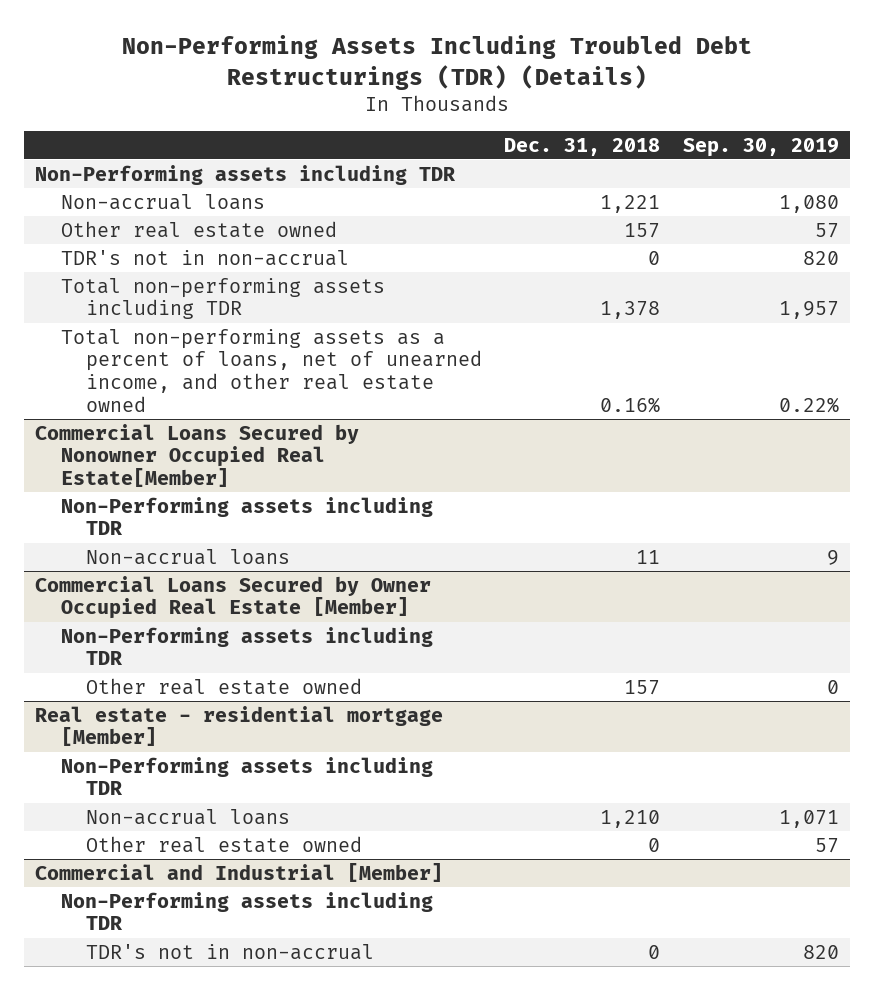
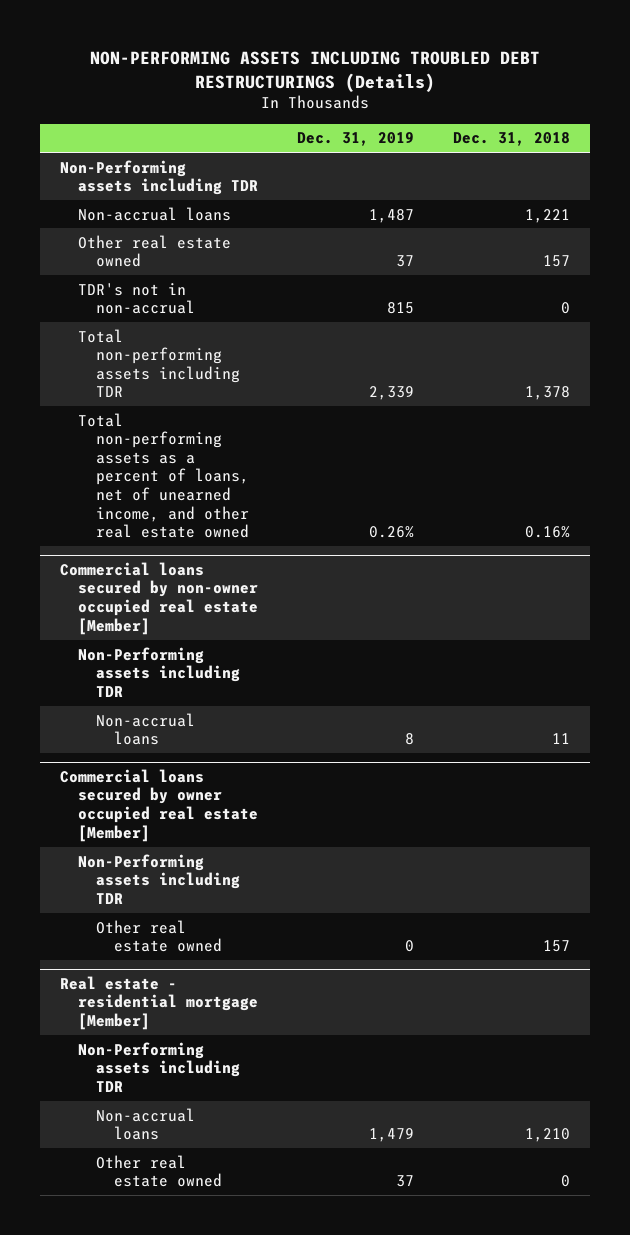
[122,35,753,90] Non-Performing Assets Including Troubled Debt Restructurings (TDR) (Details) -> [90,51,541,92] NON-PERFORMING ASSETS INCLUDING TROUBLED DEBT RESTRUCTURINGS (Details)
[682,137,839,157] Sep. 30, 2019 -> none
none -> [297,132,415,147] Dec. 31, 2019
[35,423,360,488] Commercial Loans Secured by Nonowner Occupied Real Estate[Member] -> [59,561,258,635] Commercial loans secured by non-owner occupied real estate [Member]
[35,575,432,620] Commercial Loans Secured by Owner Occupied Real Estate [Member] -> [59,768,258,842] Commercial loans secured by owner occupied real estate [Member]
[35,862,444,882] Commercial and Industrial [Member] -> none
[60,891,433,931] Non-Performing assets including TDR -> none
[85,943,374,960] TDR's not in non-accrual -> none

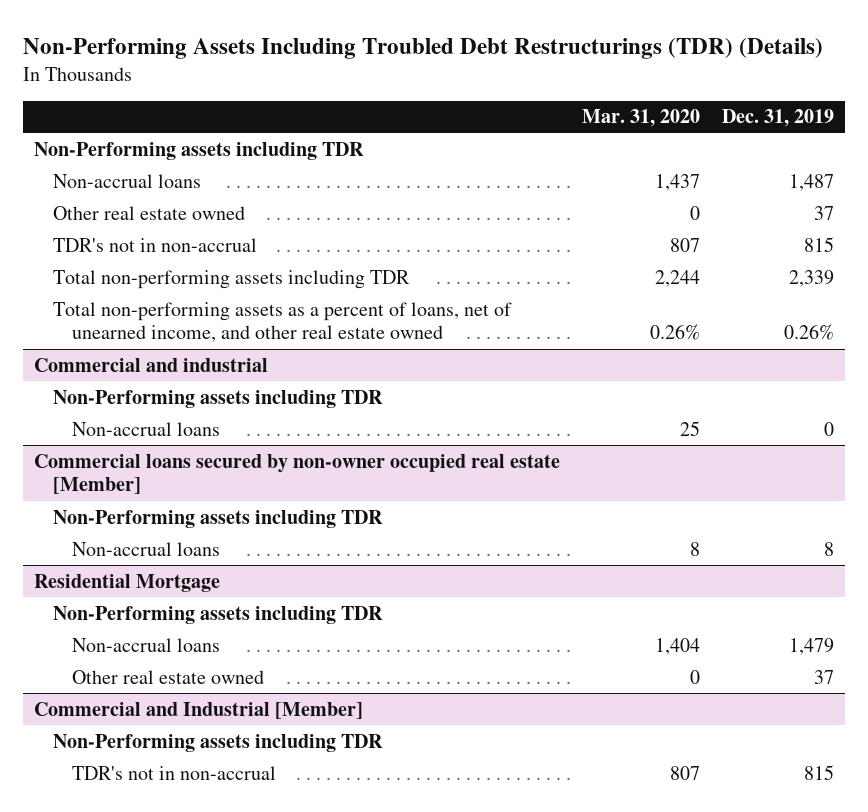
[90,51,541,92] NON-PERFORMING ASSETS INCLUDING TROUBLED DEBT RESTRUCTURINGS (Details) -> [22,37,823,59] Non-Performing Assets Including Troubled Debt Restructurings (TDR) (Details)
[453,132,571,147] Dec. 31, 2018 -> none
none -> [581,109,700,128] Mar. 31, 2020
none -> [33,357,268,372] Commercial and industrial
none -> [53,389,384,408] Non-Performing assets including TDR
none -> [72,421,221,436] Non-accrual loans
[59,768,258,842] Commercial loans secured by owner occupied real estate [Member] -> none
[77,853,240,904] Non-Performing assets including TDR -> none
[95,919,222,953] Other real estate owned -> none
[59,975,258,1031] Real estate - residential mortgage [Member] -> [33,573,220,592] Residential Mortgage
none -> [33,701,363,719] Commercial and Industrial [Member]
none -> [53,733,384,752] Non-Performing assets including TDR
none -> [72,765,277,780] TDR's not in non-accrual

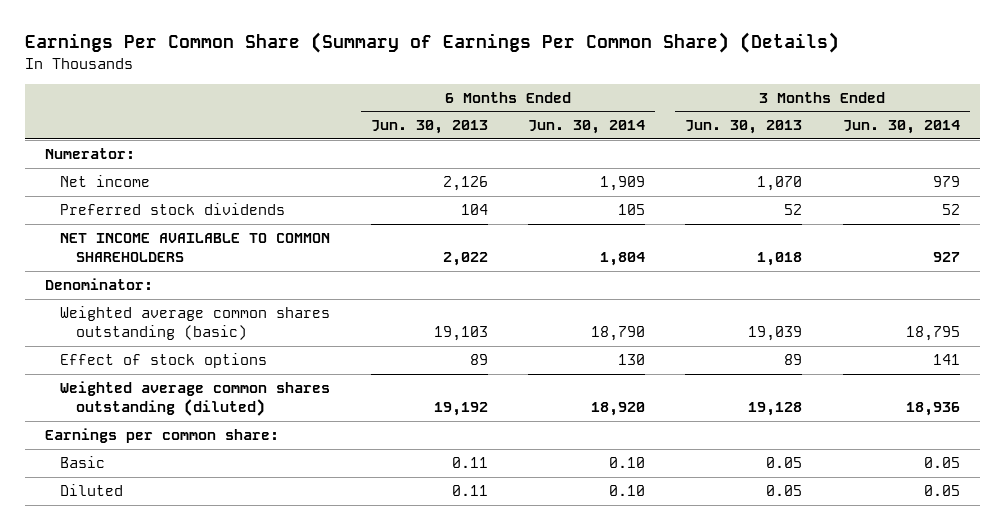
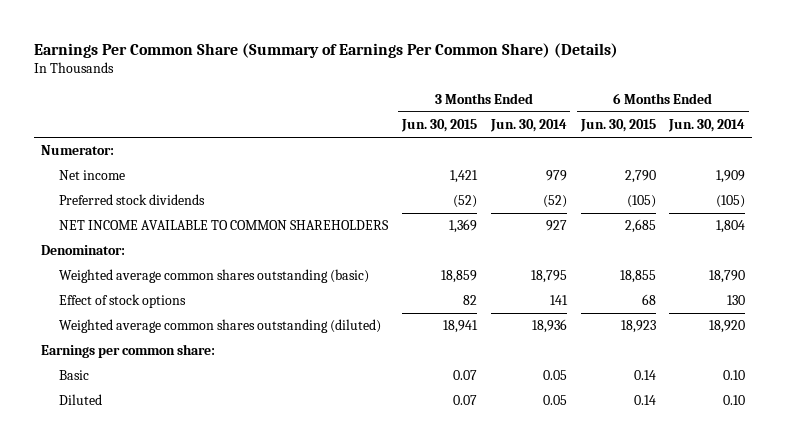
[370,120,488,135] Jun. 30, 2013 -> none
[685,120,803,135] Jun. 30, 2013 -> none
none -> [400,119,477,133] Jun. 30, 2015
none -> [579,119,656,133] Jun. 30, 2015
[618,204,646,216] 105 -> [716,195,746,209] (105)
[941,204,960,216] 52 -> [542,195,567,209] (52)

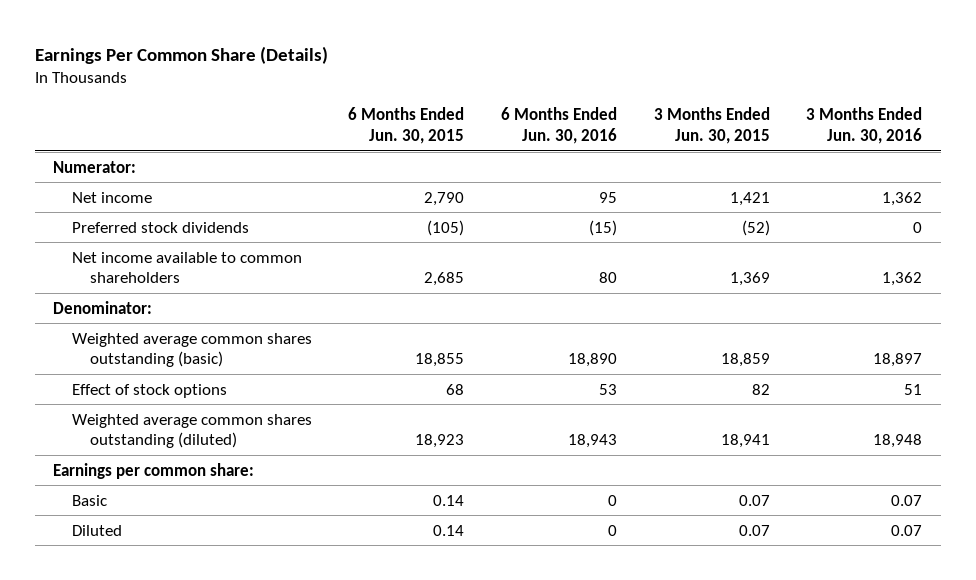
[34,43,619,59] Earnings Per Common Share (Summary of Earnings Per Common Share) (Details) -> [35,45,329,64] Earnings Per Common Share (Details)
[489,119,567,133] Jun. 30, 2014 -> none
[668,119,746,133] Jun. 30, 2014 -> none
none -> [501,106,618,144] 6 Months Ended Jun. 30, 2016
none -> [806,106,923,144] 3 Months Ended Jun. 30, 2016
[59,220,390,231] NET INCOME AVAILABLE TO COMMON SHAREHOLDERS -> [71,251,302,284] Net income available to common shareholders

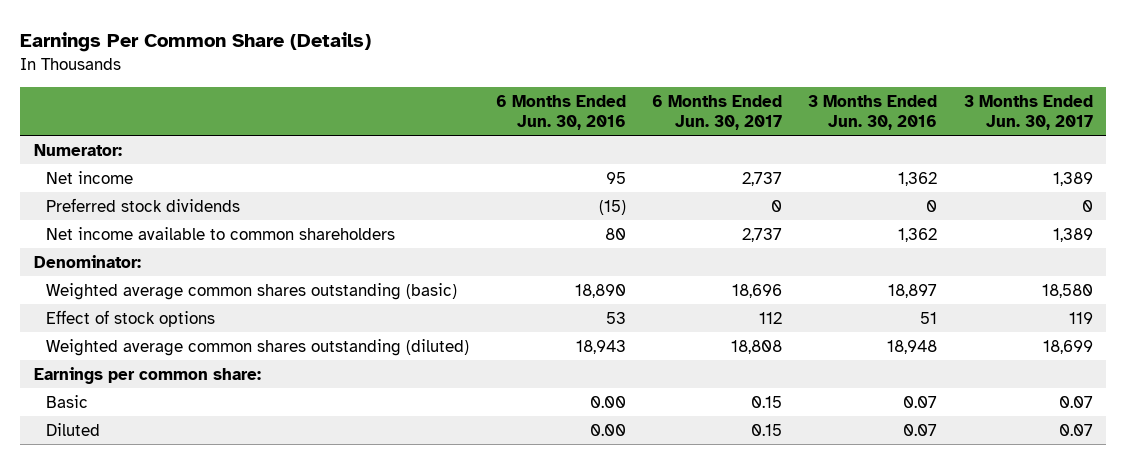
[348,106,465,144] 6 Months Ended Jun. 30, 2015 -> none
[653,106,770,144] 3 Months Ended Jun. 30, 2015 -> none
none -> [652,95,783,131] 6 Months Ended Jun. 30, 2017
none -> [963,95,1093,131] 3 Months Ended Jun. 30, 2017
[608,494,618,506] 0 -> [589,395,626,408] 0.00
[608,524,618,536] 0 -> [589,423,626,436] 0.00

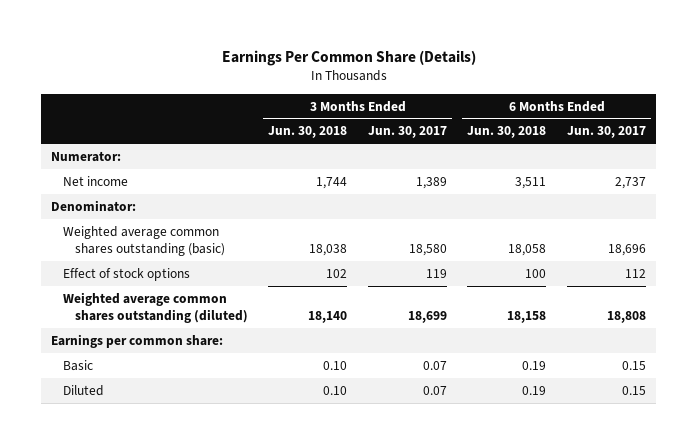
[495,95,626,131] 6 Months Ended Jun. 30, 2016 -> none
[808,95,938,131] 3 Months Ended Jun. 30, 2016 -> none
none -> [268,126,348,139] Jun. 30, 2018
none -> [467,126,547,139] Jun. 30, 2018
[46,197,241,212] Preferred stock dividends -> none
[46,226,396,240] Net income available to common shareholders -> none

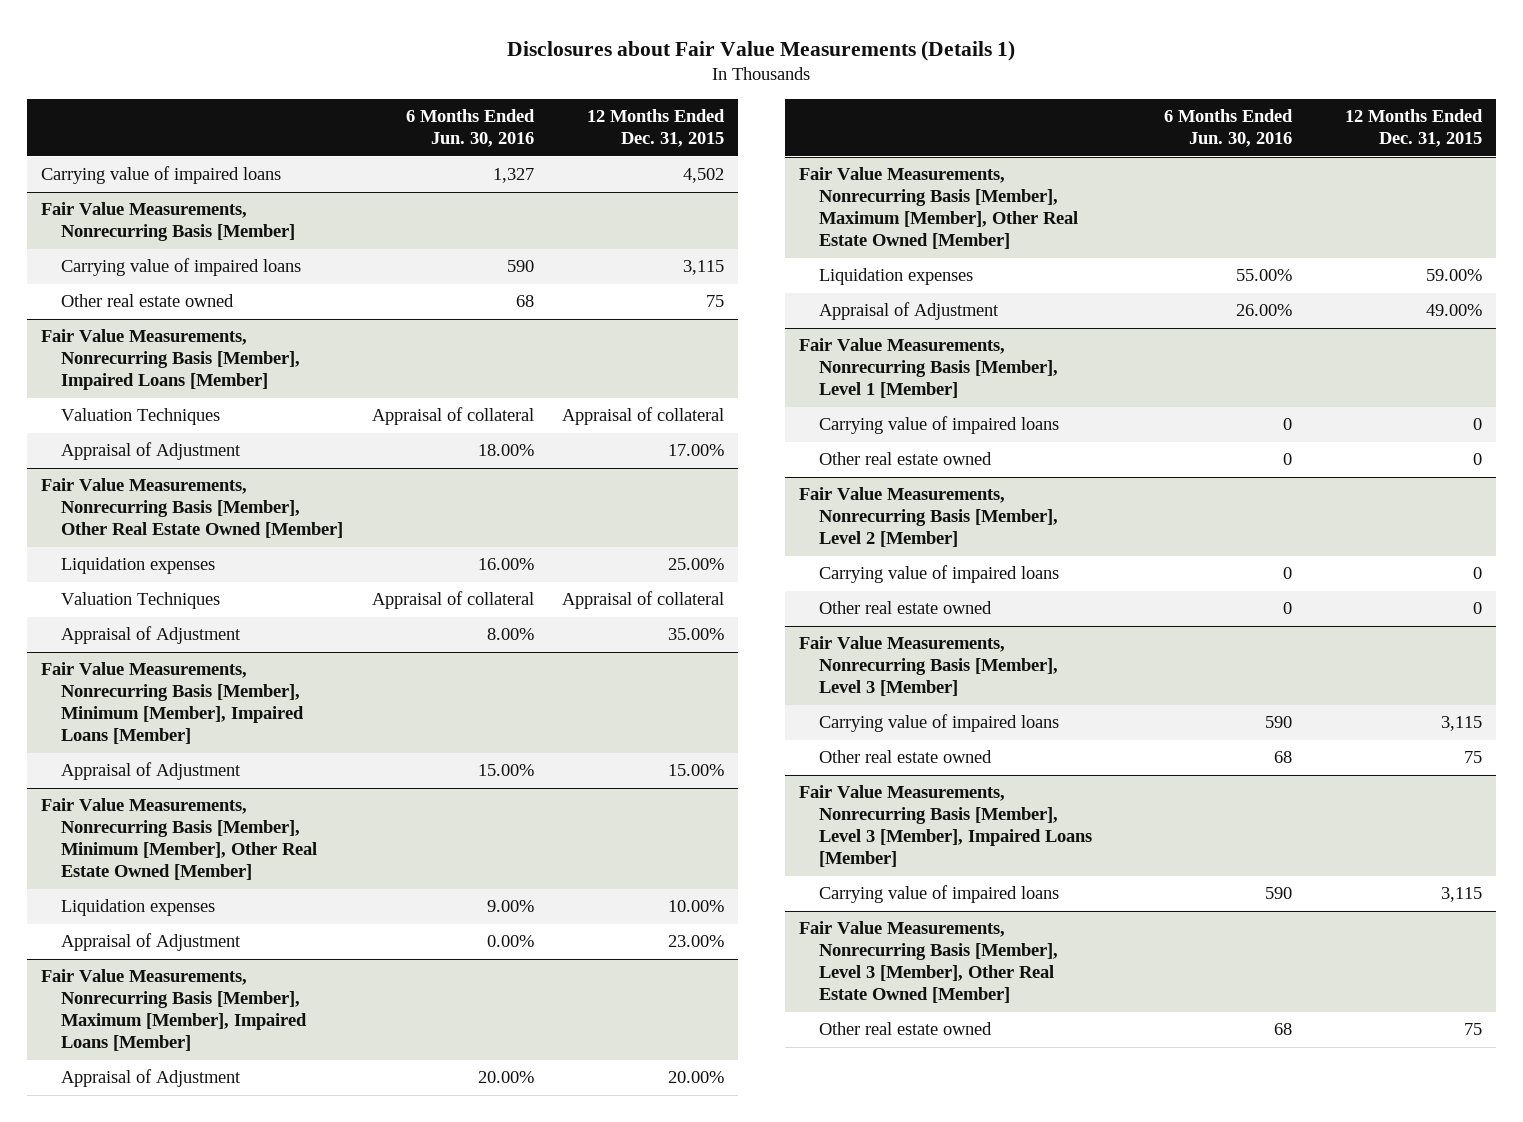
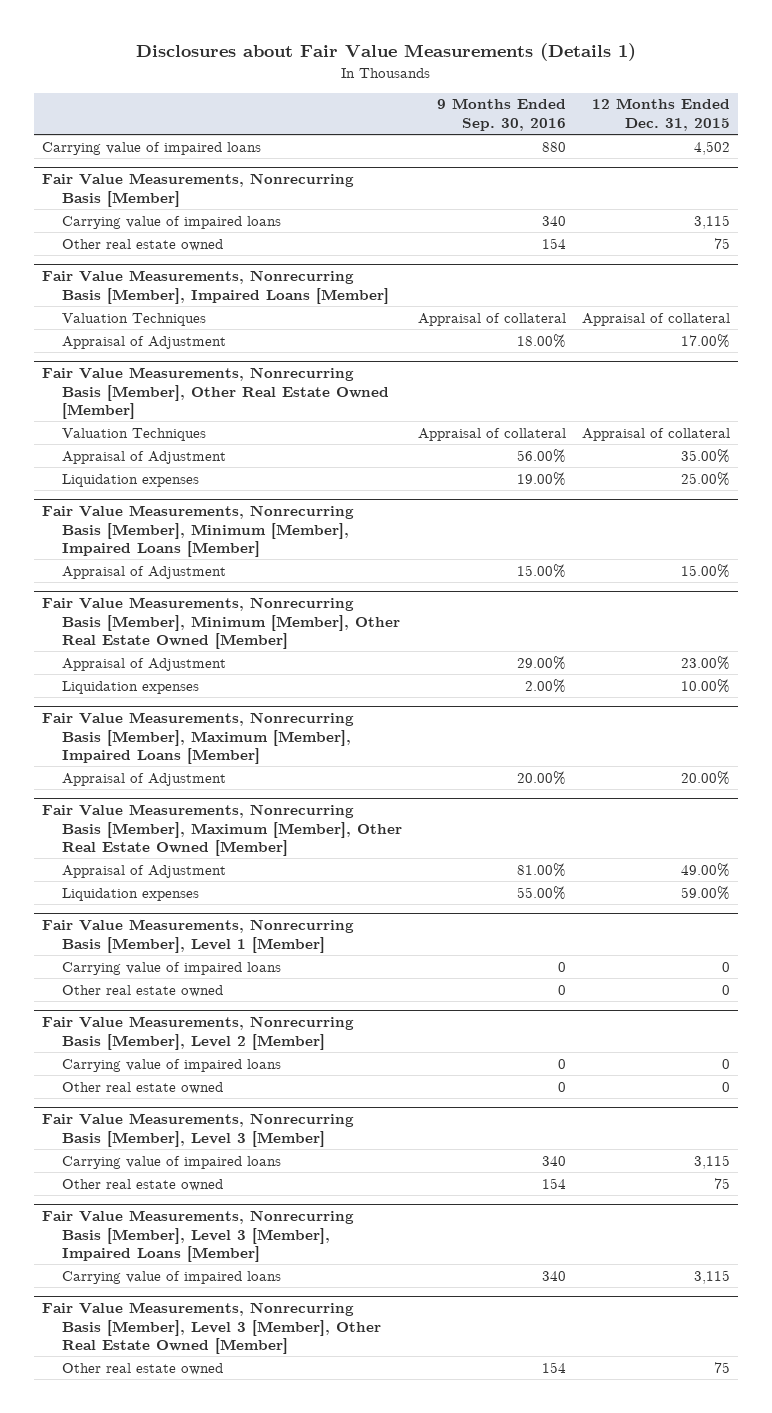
[405,109,535,148] 6 Months Ended Jun. 30, 2016 -> none
none -> [437,98,567,131] 9 Months Ended Sep. 30, 2016
[61,557,216,575] Liquidation expenses -> [61,473,199,487] Liquidation expenses
[61,899,216,917] Liquidation expenses -> [61,680,199,694] Liquidation expenses
[819,268,974,286] Liquidation expenses -> [61,887,199,901] Liquidation expenses

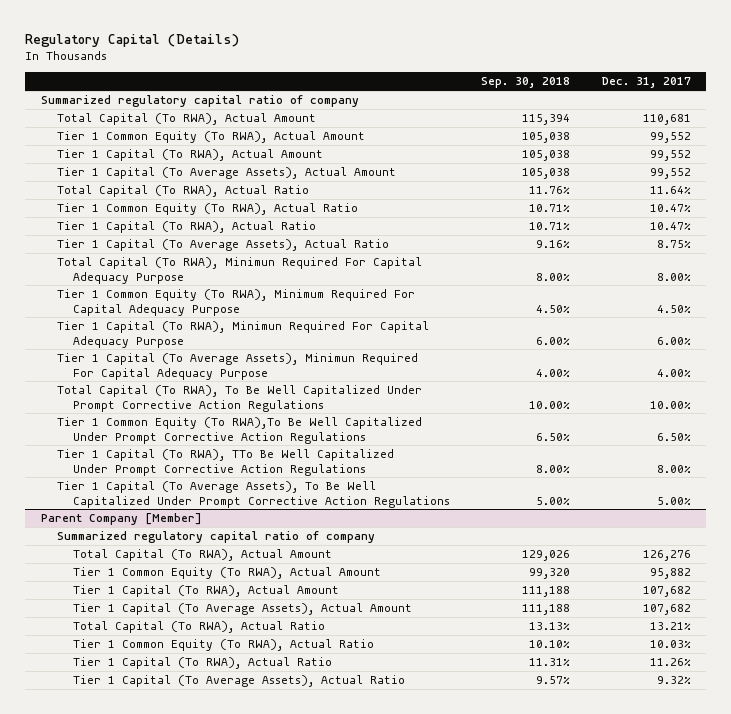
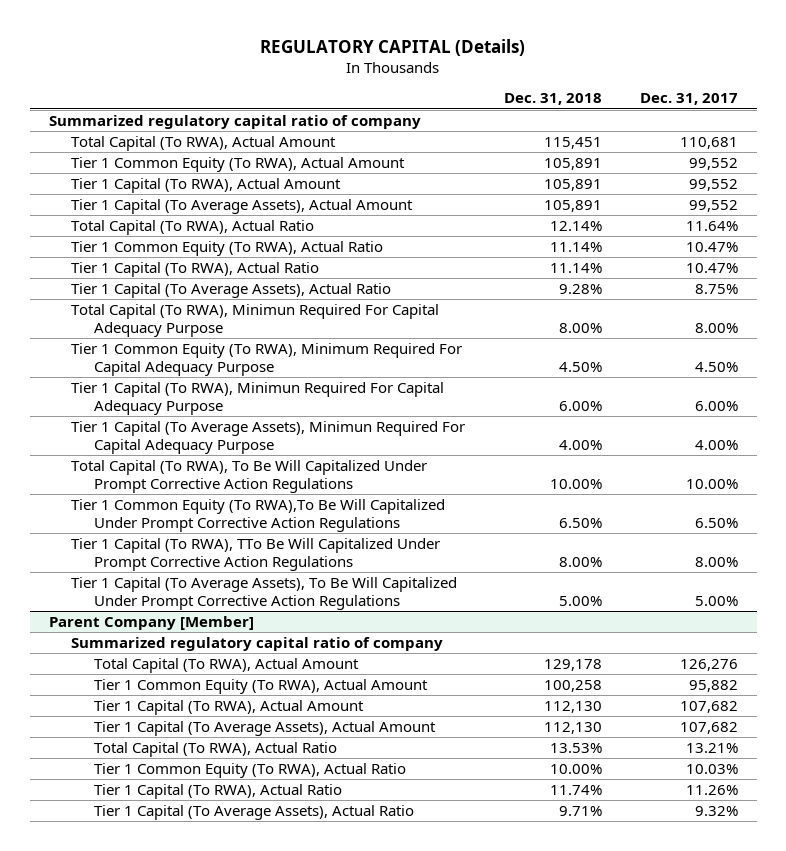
[24,33,239,47] Regulatory Capital (Details) -> [260,38,526,56] REGULATORY CAPITAL (Details)
[481,77,571,89] Sep. 30, 2018 -> none
none -> [503,93,602,106] Dec. 31, 2018
[56,385,422,412] Total Capital (To RWA), To Be Well Capitalized Under Prompt Corrective Action Regulations -> [71,460,428,493] Total Capital (To RWA), To Be Will Capitalized Under Prompt Corrective Action Regulations
[56,417,422,444] Tier 1 Common Equity (To RWA),To Be Well Capitalized Under Prompt Corrective Action Regulations -> [71,499,446,532] Tier 1 Common Equity (To RWA),To Be Will Capitalized Under Prompt Corrective Action Regulations
[56,449,394,476] Tier 1 Capital (To RWA), TTo Be Well Capitalized Under Prompt Corrective Action Regulations -> [71,538,441,571] Tier 1 Capital (To RWA), TTo Be Will Capitalized Under Prompt Corrective Action Regulations
[56,481,450,508] Tier 1 Capital (To Average Assets), To Be Well Capitalized Under Prompt Corrective Action Regulations -> [71,577,458,610] Tier 1 Capital (To Average Assets), To Be Will Capitalized Under Prompt Corrective Action Regulations

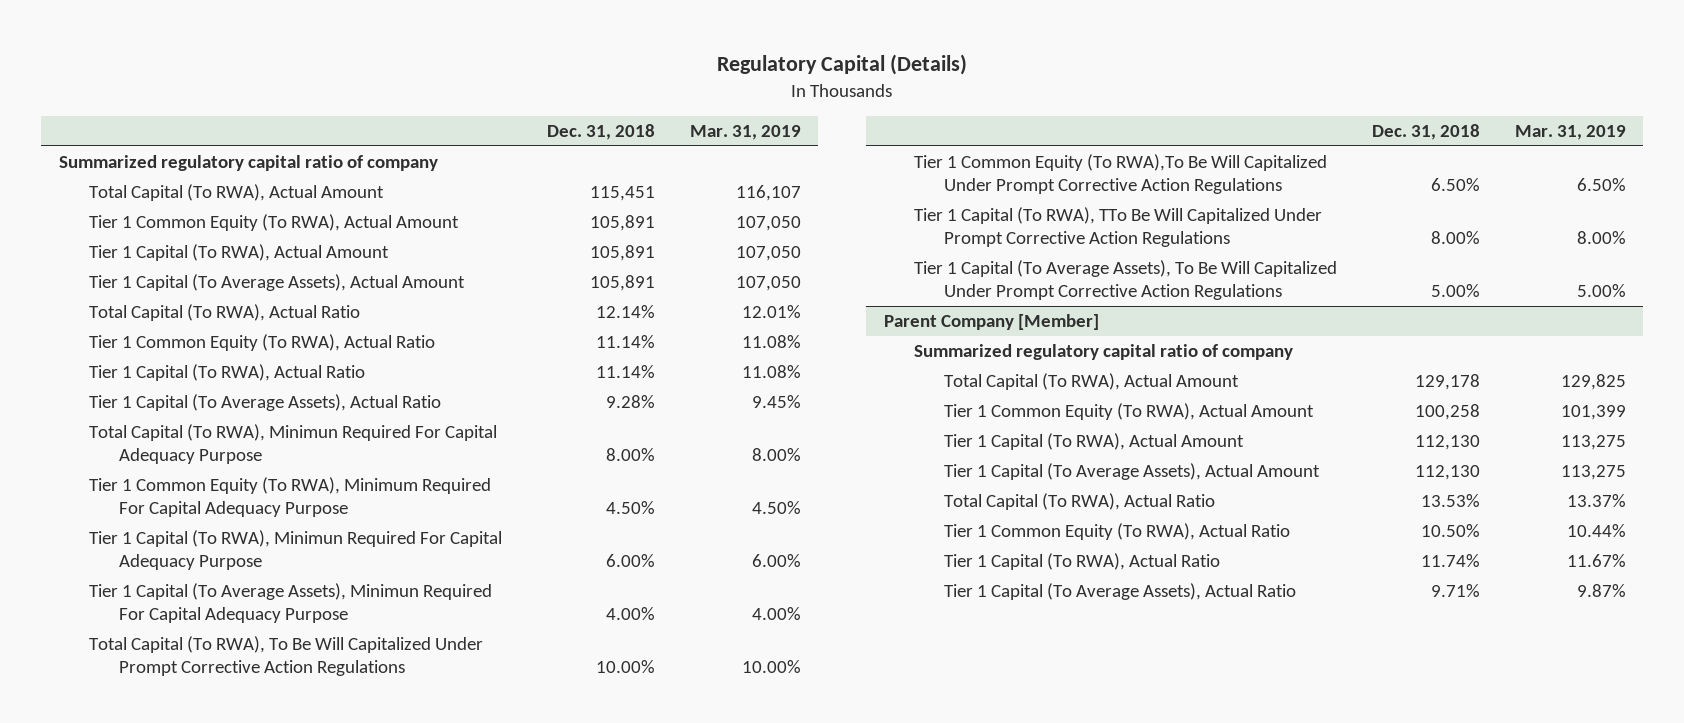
[260,38,526,56] REGULATORY CAPITAL (Details) -> [717,54,968,76] Regulatory Capital (Details)
[639,93,738,106] Dec. 31, 2017 -> none
none -> [689,124,801,140] Mar. 31, 2019
[549,764,602,775] 10.00% -> [1420,524,1480,538] 10.50%

